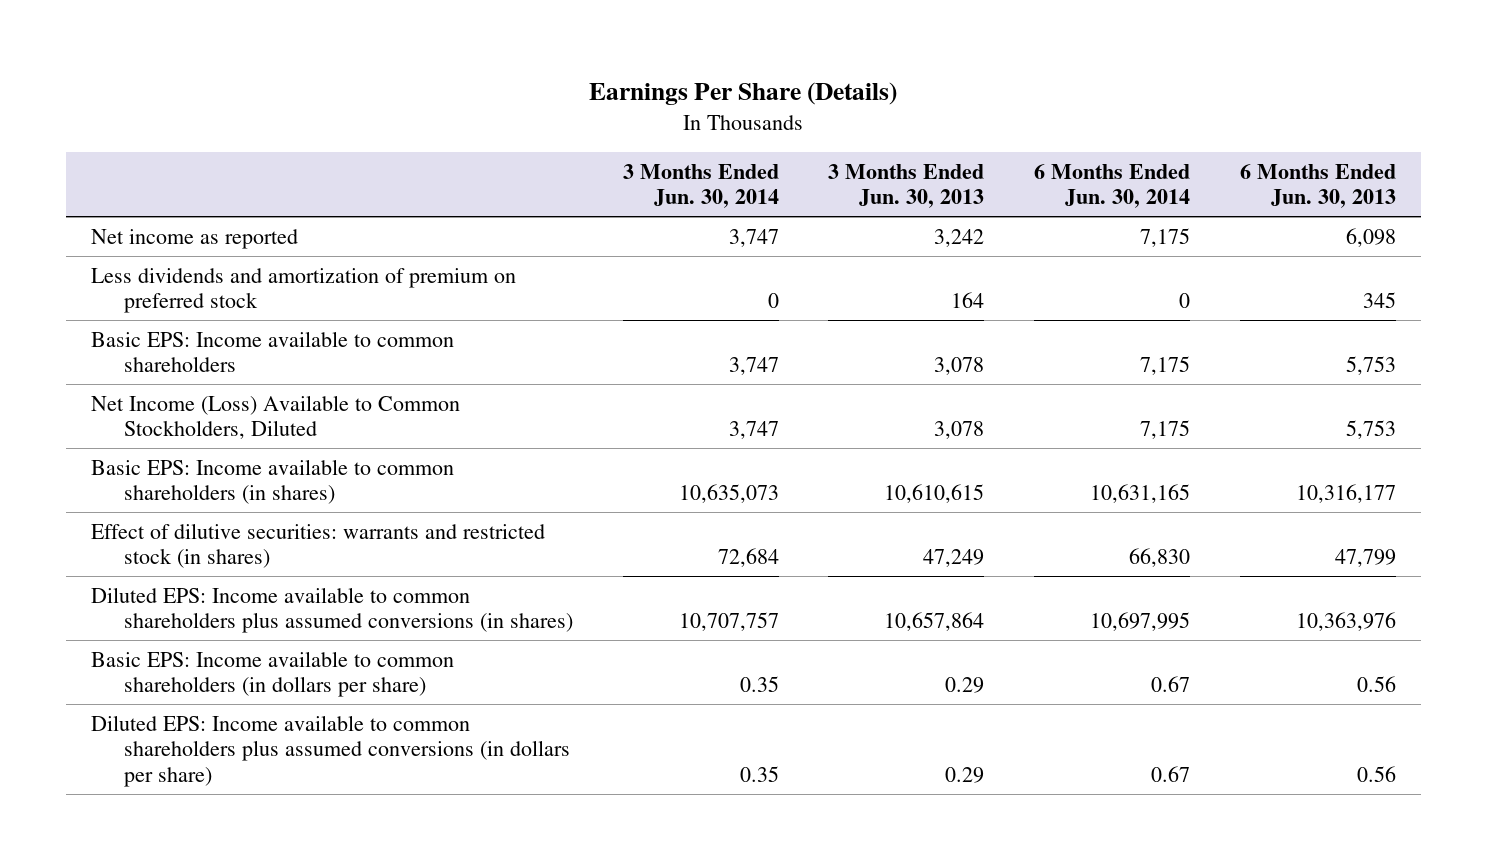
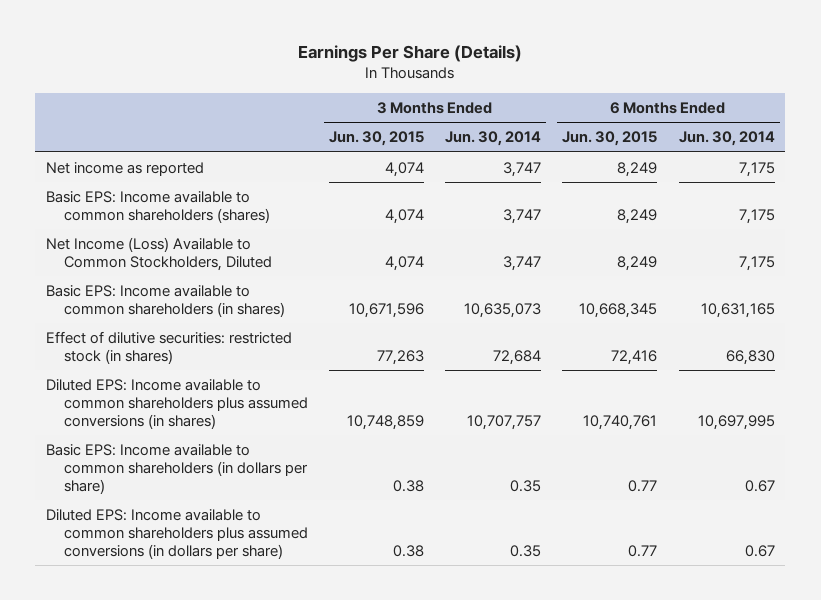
[828,163,985,209] 3 Months Ended Jun. 30, 2013 -> none
[1239,163,1396,209] 6 Months Ended Jun. 30, 2013 -> none
none -> [328,131,424,147] Jun. 30, 2015
none -> [562,131,658,147] Jun. 30, 2015
[90,267,516,314] Less dividends and amortization of premium on preferred stock -> none
[90,330,454,373] Basic EPS: Income available to common shareholders -> [45,190,270,223] Basic EPS: Income available to common shareholders (shares)
[90,522,545,569] Effect of dilutive securities: warrants and restricted stock (in shares) -> [45,330,292,364] Effect of dilutive securities: restricted stock (in shares)

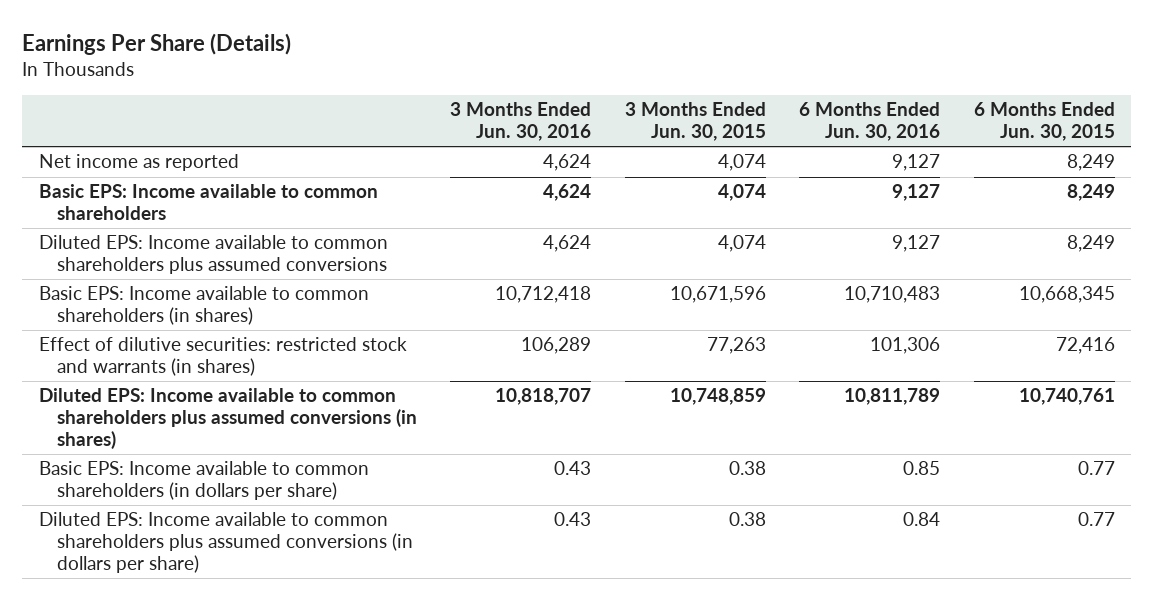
[445,131,542,147] Jun. 30, 2014 -> none
[678,131,775,147] Jun. 30, 2014 -> none
none -> [450,102,592,141] 3 Months Ended Jun. 30, 2016
none -> [799,102,941,141] 6 Months Ended Jun. 30, 2016
[45,190,270,223] Basic EPS: Income available to common shareholders (shares) -> [39,184,379,221] Basic EPS: Income available to common shareholders
[45,236,272,271] Net Income (Loss) Available to Common Stockholders, Diluted -> [39,235,389,275] Diluted EPS: Income available to common shareholders plus assumed conversions
[45,330,292,364] Effect of dilutive securities: restricted stock (in shares) -> [39,337,408,377] Effect of dilutive securities: restricted stock and warrants (in shares)

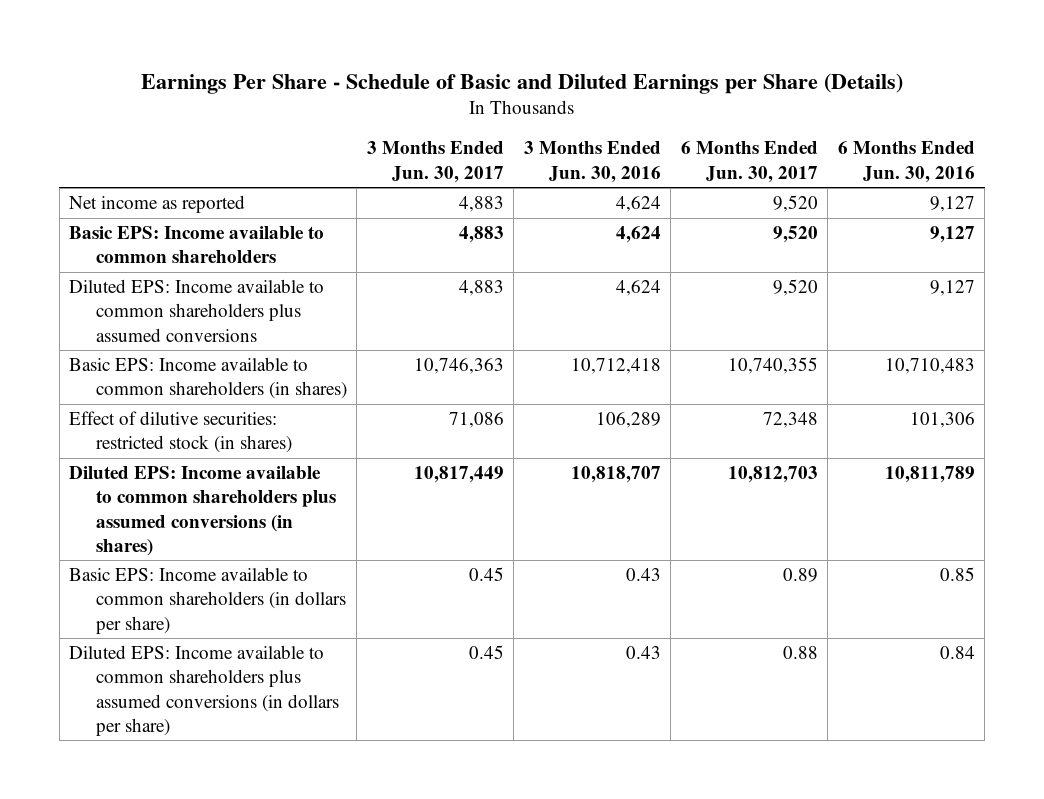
[22,33,292,56] Earnings Per Share (Details) -> [141,72,904,94] Earnings Per Share - Schedule of Basic and Diluted Earnings per Share (Details)
[624,102,766,141] 3 Months Ended Jun. 30, 2015 -> none
[973,102,1115,141] 6 Months Ended Jun. 30, 2015 -> none
none -> [366,141,504,183] 3 Months Ended Jun. 30, 2017
none -> [680,141,818,183] 6 Months Ended Jun. 30, 2017
[39,337,408,377] Effect of dilutive securities: restricted stock and warrants (in shares) -> [69,411,293,454] Effect of dilutive securities: restricted stock (in shares)

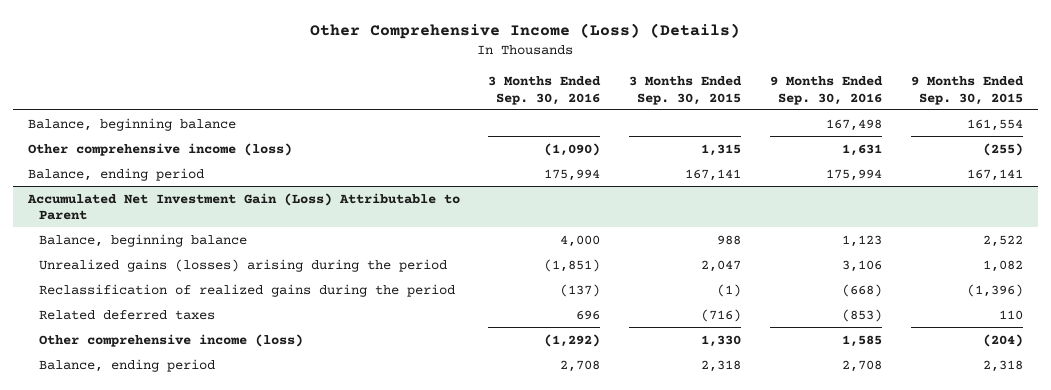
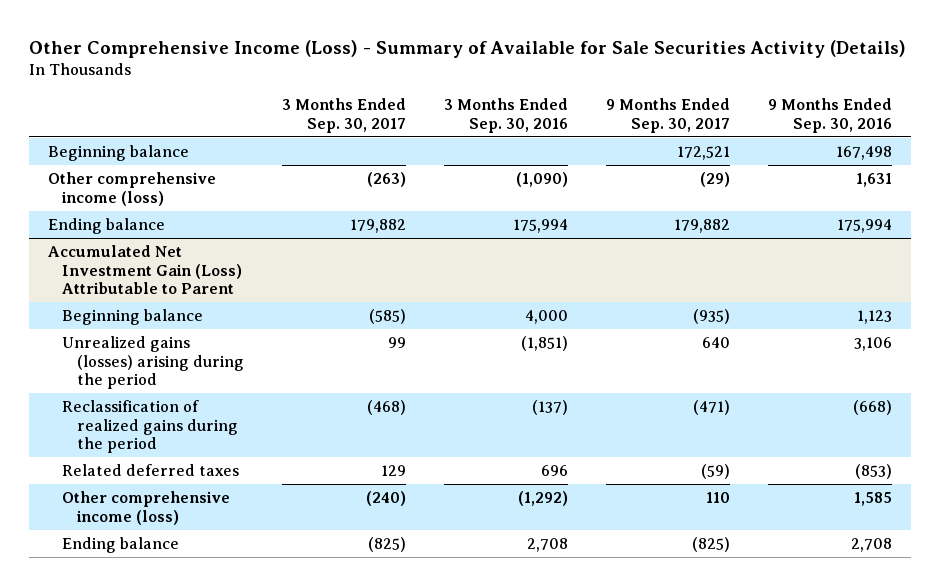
[310,23,741,40] Other Comprehensive Income (Loss) (Details) -> [29,39,907,58] Other Comprehensive Income (Loss) - Summary of Available for Sale Securities Activity (Details)
[629,75,743,105] 3 Months Ended Sep. 30, 2015 -> none
[911,75,1025,105] 9 Months Ended Sep. 30, 2015 -> none
none -> [281,98,406,133] 3 Months Ended Sep. 30, 2017
none -> [605,98,730,133] 9 Months Ended Sep. 30, 2017
[27,117,236,131] Balance, beginning balance -> [48,145,190,162] Beginning balance
[27,167,204,181] Balance, ending period -> [48,218,166,235] Ending balance
[38,233,247,247] Balance, beginning balance -> [62,309,204,326] Beginning balance
[38,358,215,372] Balance, ending period -> [62,537,180,554] Ending balance

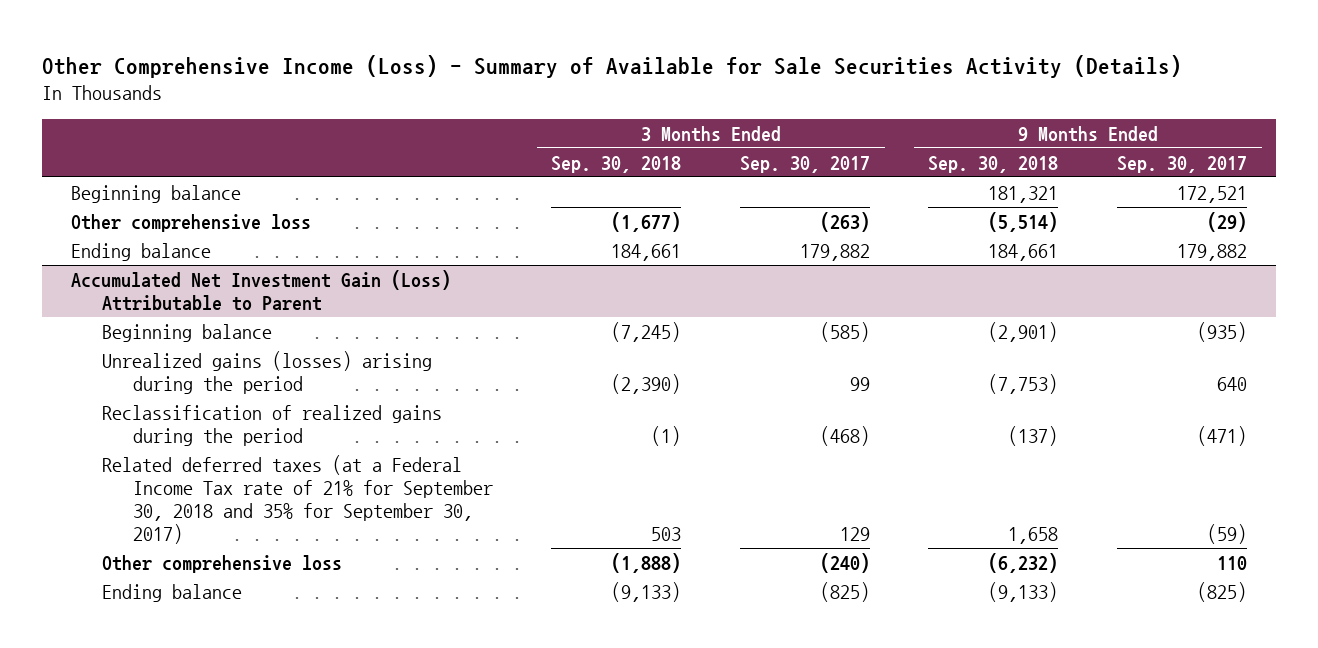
[443,98,568,133] 3 Months Ended Sep. 30, 2016 -> none
[768,98,893,133] 9 Months Ended Sep. 30, 2016 -> none
none -> [551,155,682,173] Sep. 30, 2018
none -> [928,155,1059,173] Sep. 30, 2018
[48,172,217,206] Other comprehensive income (loss) -> [71,213,312,232] Other comprehensive loss
[62,464,240,477] Related deferred taxes -> [102,454,494,544] Related deferred taxes (at a Federal Income Tax rate of 21% for September 30, 2018 and 35% for September 30, 2017)
[62,491,231,525] Other comprehensive income (loss) -> [102,554,343,573] Other comprehensive loss

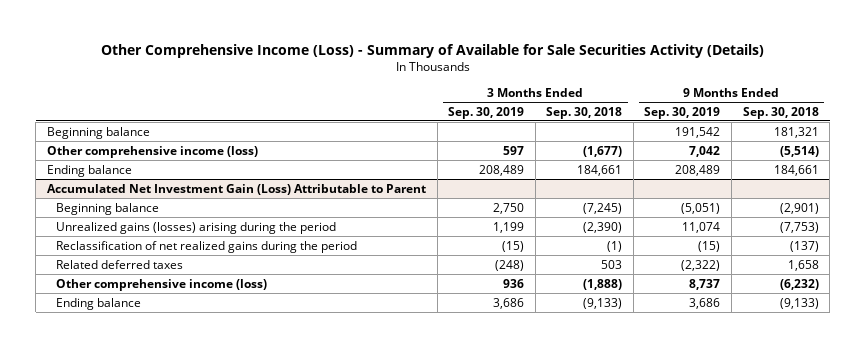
[739,155,870,173] Sep. 30, 2017 -> none
[1116,155,1247,173] Sep. 30, 2017 -> none
none -> [448,106,525,119] Sep. 30, 2019
none -> [644,106,721,119] Sep. 30, 2019
[71,213,312,232] Other comprehensive loss -> [46,145,258,158] Other comprehensive income (loss)
[102,404,443,446] Reclassification of realized gains during the period -> [56,240,358,253] Reclassification of net realized gains during the period
[102,454,494,544] Related deferred taxes (at a Federal Income Tax rate of 21% for September 30, 2018 and 35% for September 30, 2017) -> [56,259,184,269] Related deferred taxes
[102,554,343,573] Other comprehensive loss -> [56,278,268,291] Other comprehensive income (loss)

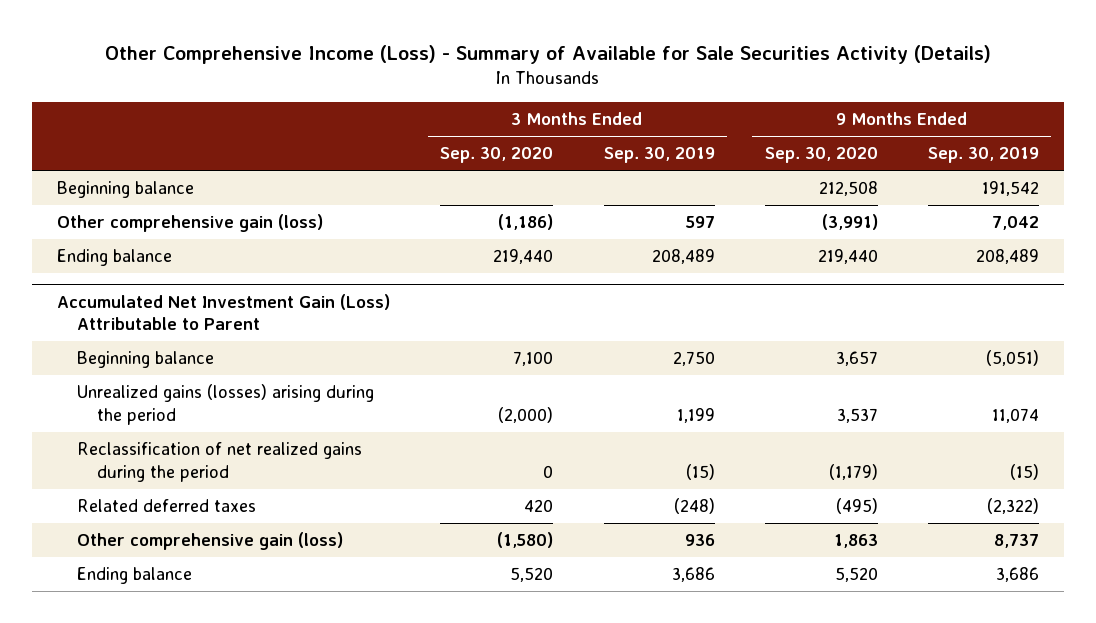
[546,106,623,119] Sep. 30, 2018 -> none
[742,106,819,119] Sep. 30, 2018 -> none
none -> [440,147,554,164] Sep. 30, 2020
none -> [764,147,878,164] Sep. 30, 2020
[46,145,258,158] Other comprehensive income (loss) -> [57,214,324,233] Other comprehensive gain (loss)
[56,278,268,291] Other comprehensive income (loss) -> [77,532,344,551] Other comprehensive gain (loss)

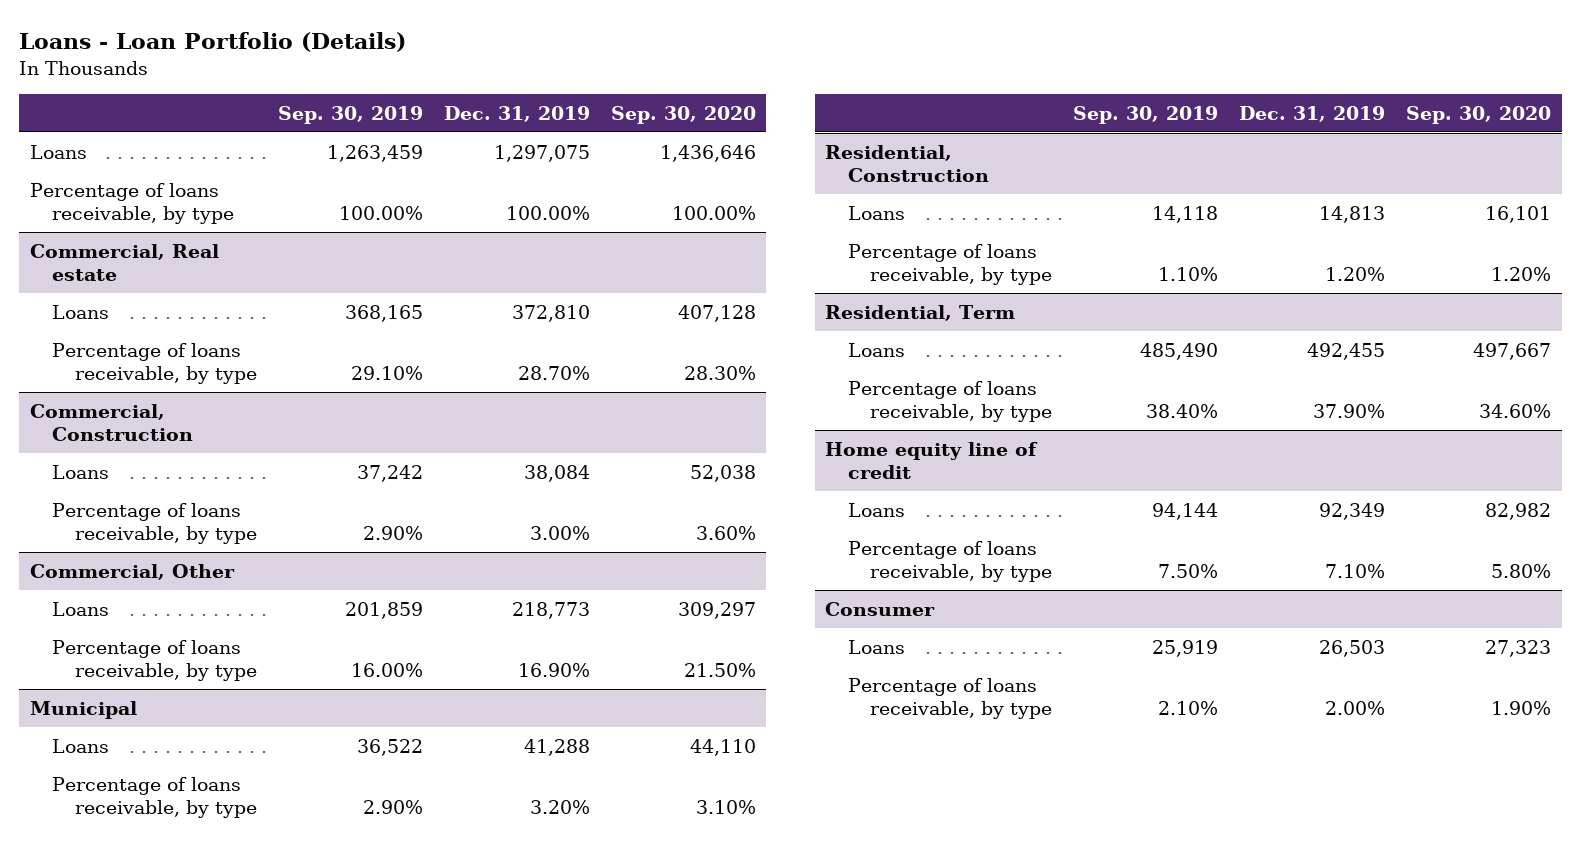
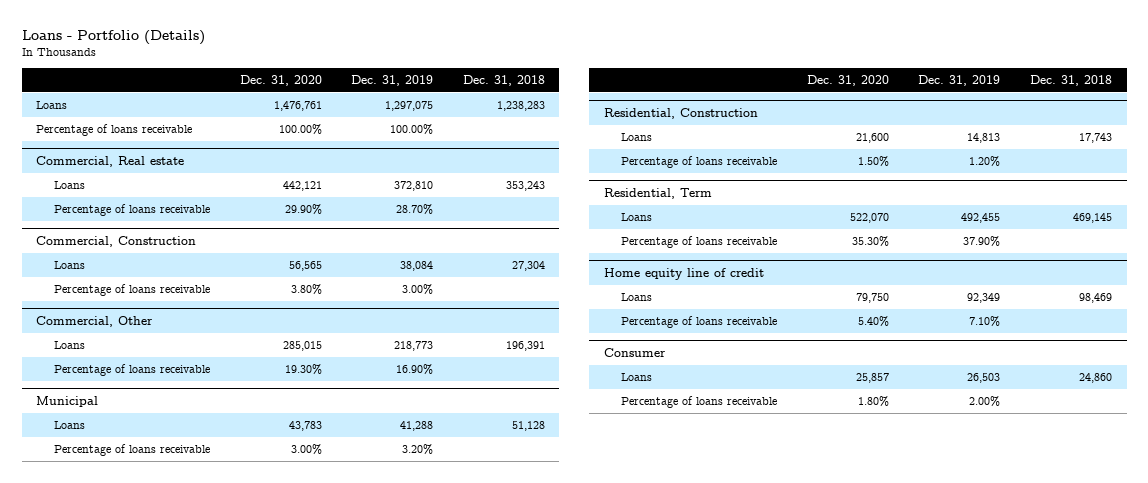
[18,31,406,52] Loans - Loan Portfolio (Details) -> [21,29,205,45] Loans - Portfolio (Details)
[277,105,423,124] Sep. 30, 2019 -> none
[610,105,756,124] Sep. 30, 2020 -> none
none -> [239,74,322,86] Dec. 31, 2020
none -> [462,74,545,86] Dec. 31, 2018
[29,182,235,224] Percentage of loans receivable, by type -> [36,124,193,137] Percentage of loans receivable
[52,342,257,384] Percentage of loans receivable, by type -> [54,204,211,217] Percentage of loans receivable
[52,502,257,544] Percentage of loans receivable, by type -> [54,284,211,297] Percentage of loans receivable
[52,639,257,681] Percentage of loans receivable, by type -> [54,364,211,377] Percentage of loans receivable
[52,776,257,818] Percentage of loans receivable, by type -> [54,444,211,457] Percentage of loans receivable
[847,243,1053,285] Percentage of loans receivable, by type -> [621,156,778,169] Percentage of loans receivable
[847,380,1053,422] Percentage of loans receivable, by type -> [621,236,778,249] Percentage of loans receivable
[847,540,1053,582] Percentage of loans receivable, by type -> [621,316,778,329] Percentage of loans receivable
[847,677,1053,719] Percentage of loans receivable, by type -> [621,396,778,409] Percentage of loans receivable

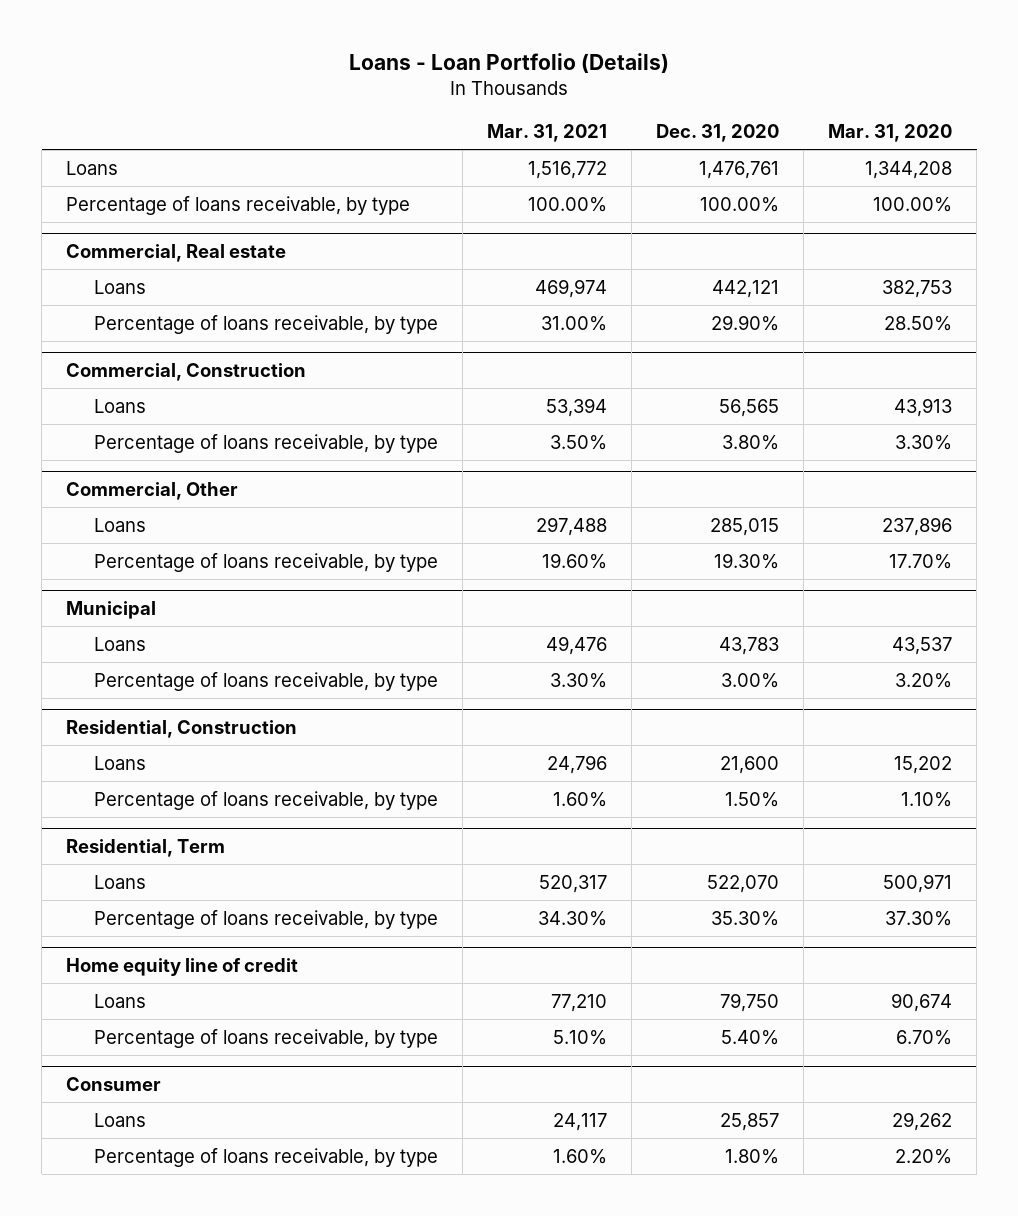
[21,29,205,45] Loans - Portfolio (Details) -> [349,53,670,74] Loans - Loan Portfolio (Details)
[351,74,434,86] Dec. 31, 2019 -> none
[462,74,545,86] Dec. 31, 2018 -> none
none -> [486,123,607,142] Mar. 31, 2021
none -> [827,123,952,142] Mar. 31, 2020
[36,124,193,137] Percentage of loans receivable -> [66,195,411,215] Percentage of loans receivable, by type
[54,204,211,217] Percentage of loans receivable -> [93,314,438,334] Percentage of loans receivable, by type
[54,284,211,297] Percentage of loans receivable -> [93,433,438,453] Percentage of loans receivable, by type
[54,364,211,377] Percentage of loans receivable -> [93,552,438,572] Percentage of loans receivable, by type
[54,444,211,457] Percentage of loans receivable -> [93,671,438,691] Percentage of loans receivable, by type
[621,156,778,169] Percentage of loans receivable -> [93,790,438,810] Percentage of loans receivable, by type
[621,236,778,249] Percentage of loans receivable -> [93,909,438,929] Percentage of loans receivable, by type
[621,316,778,329] Percentage of loans receivable -> [93,1028,438,1048] Percentage of loans receivable, by type
[621,396,778,409] Percentage of loans receivable -> [93,1147,438,1167] Percentage of loans receivable, by type

